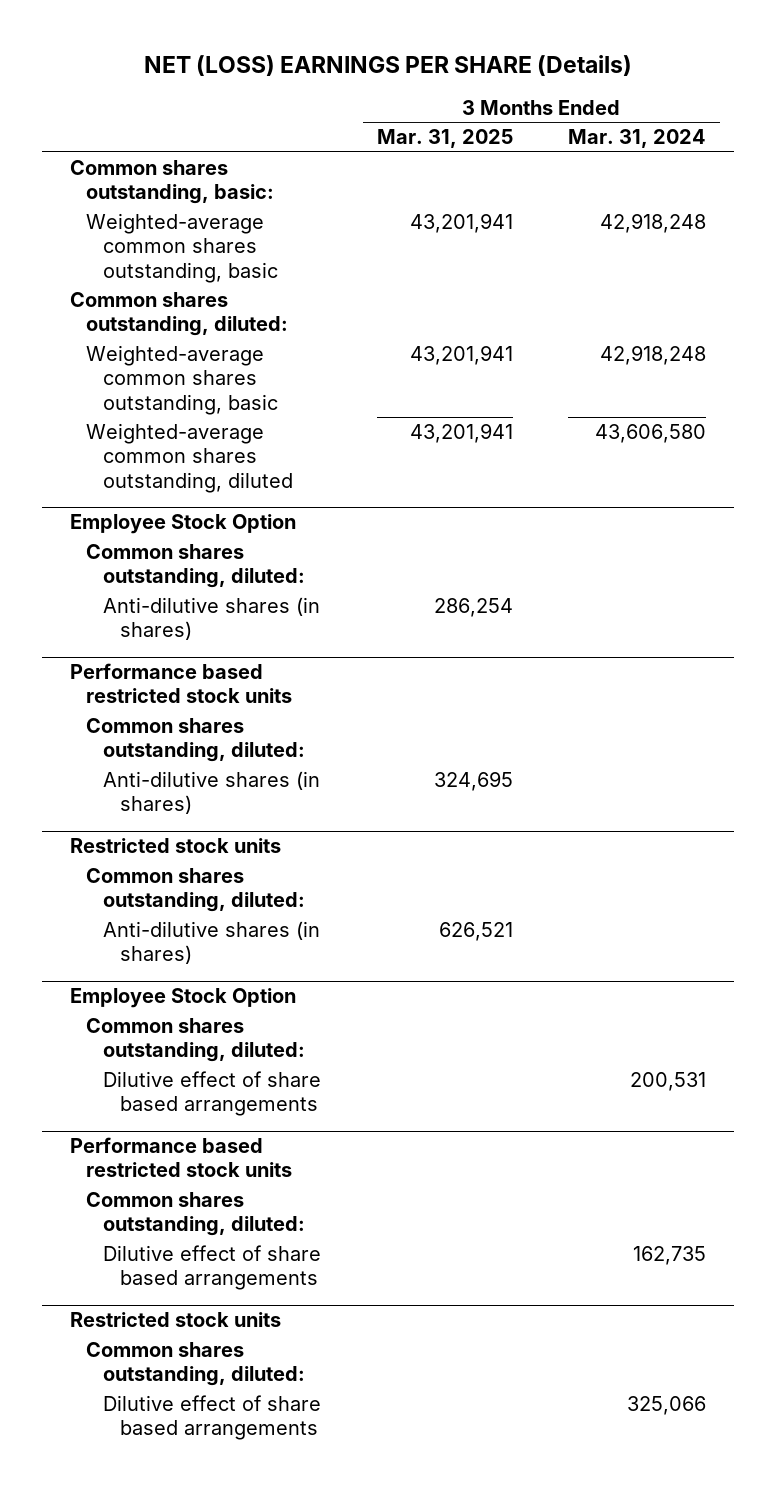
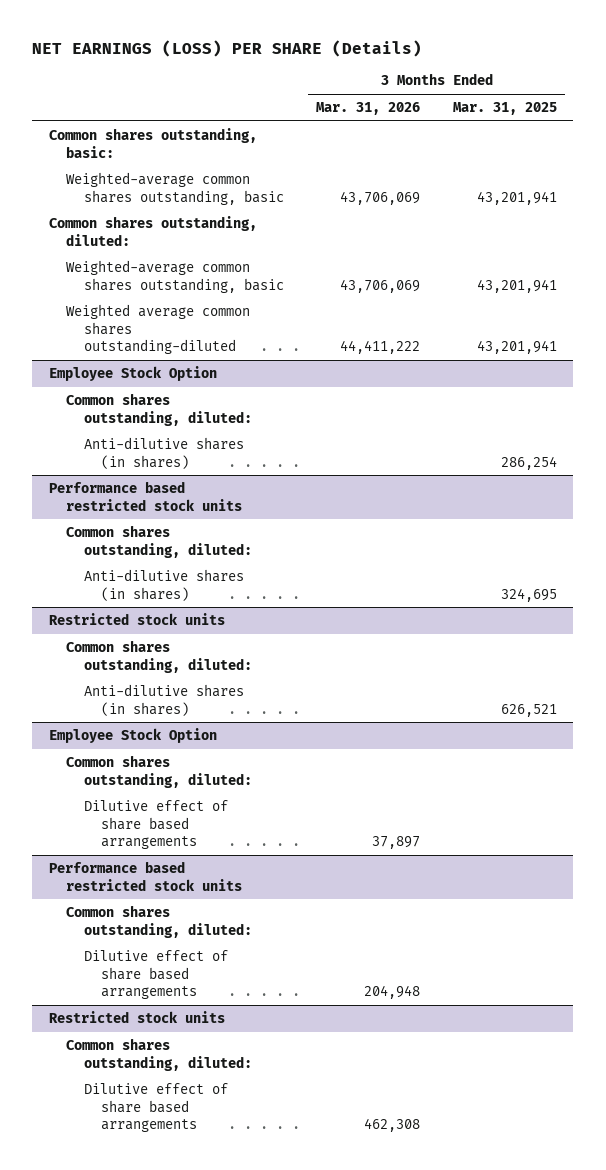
[143,54,632,76] NET (LOSS) EARNINGS PER SHARE (Details) -> [32,39,423,57] NET EARNINGS (LOSS) PER SHARE (Details)
[567,129,706,149] Mar. 31, 2024 -> none
none -> [316,102,421,116] Mar. 31, 2026
[86,422,294,493] Weighted-average common shares outstanding, diluted -> [66,304,251,354] Weighted average common shares outstanding-diluted

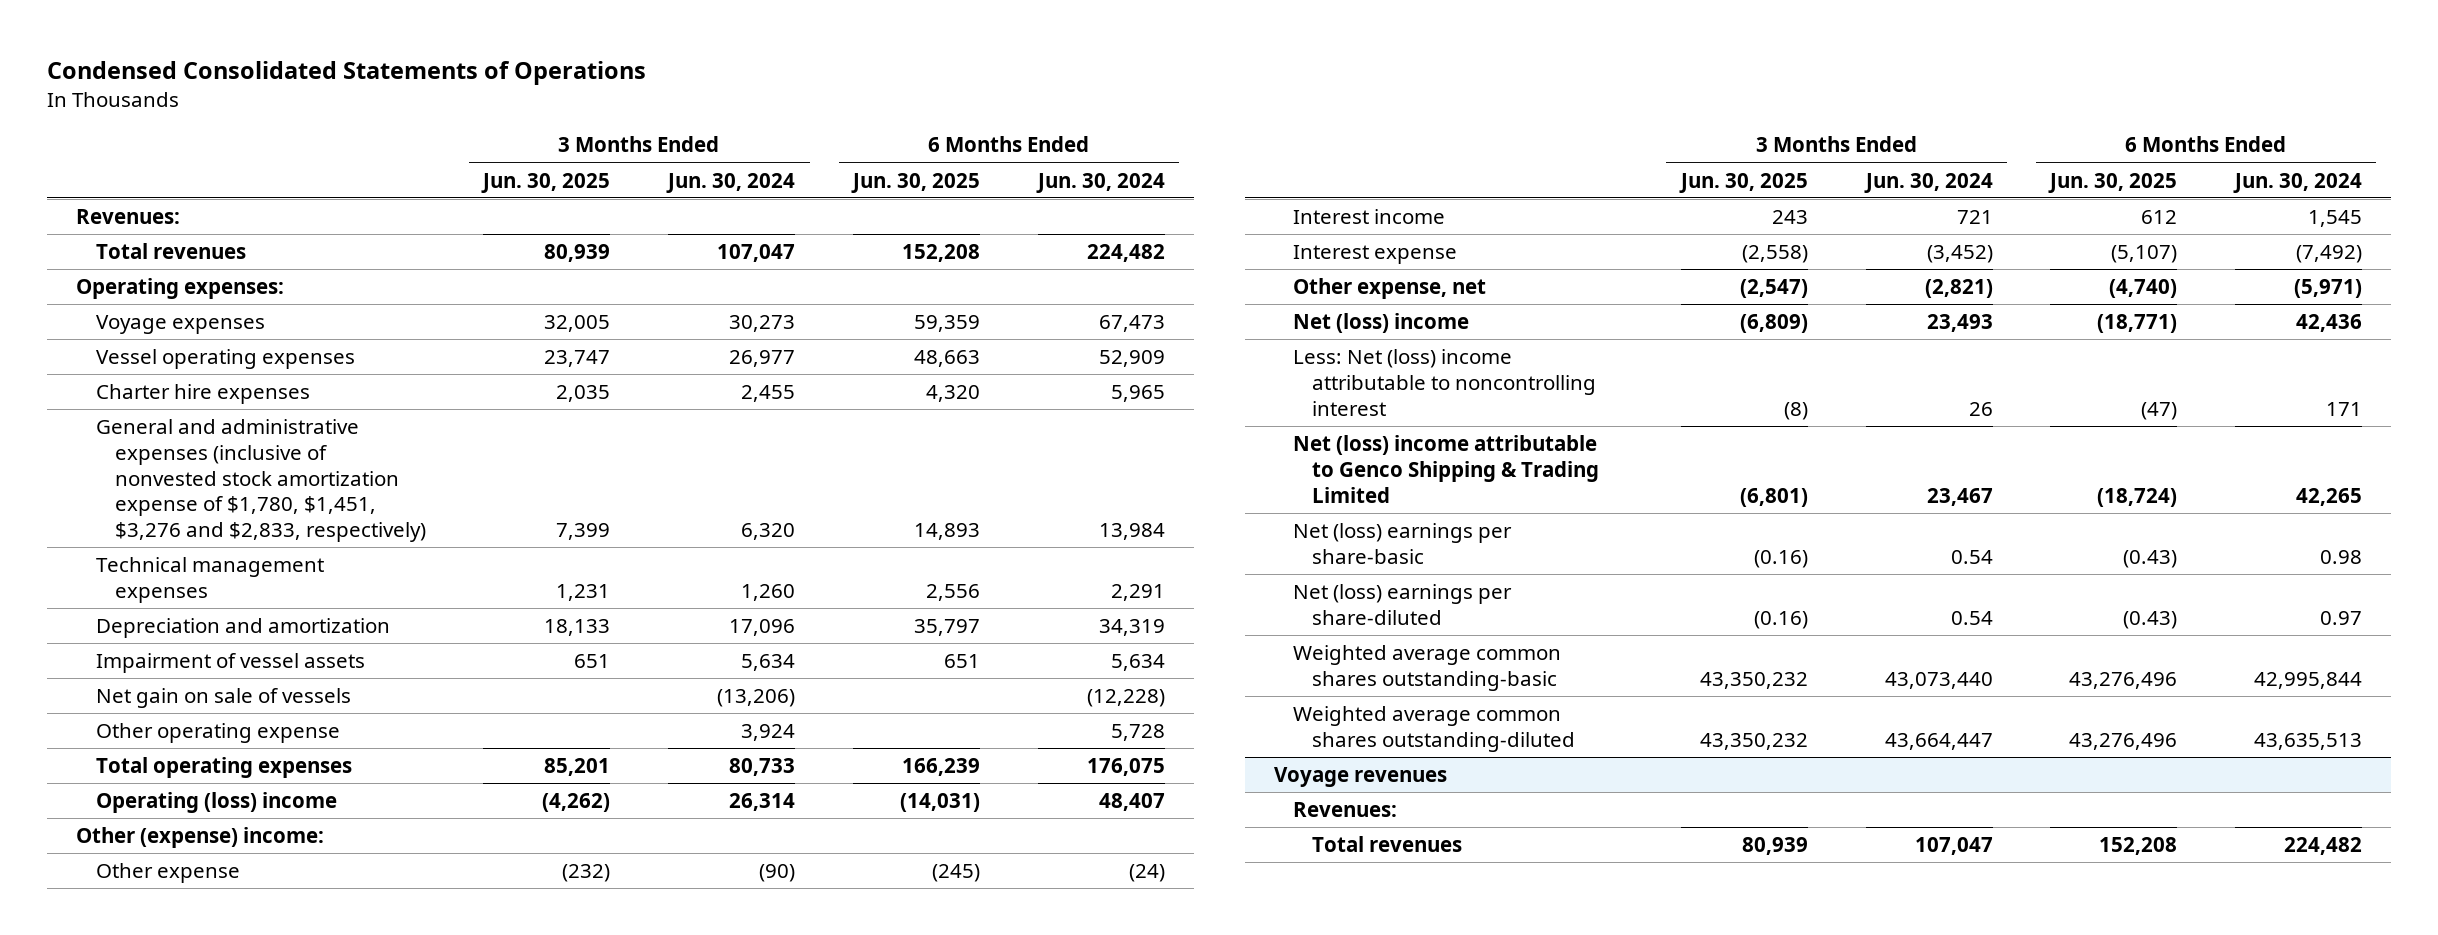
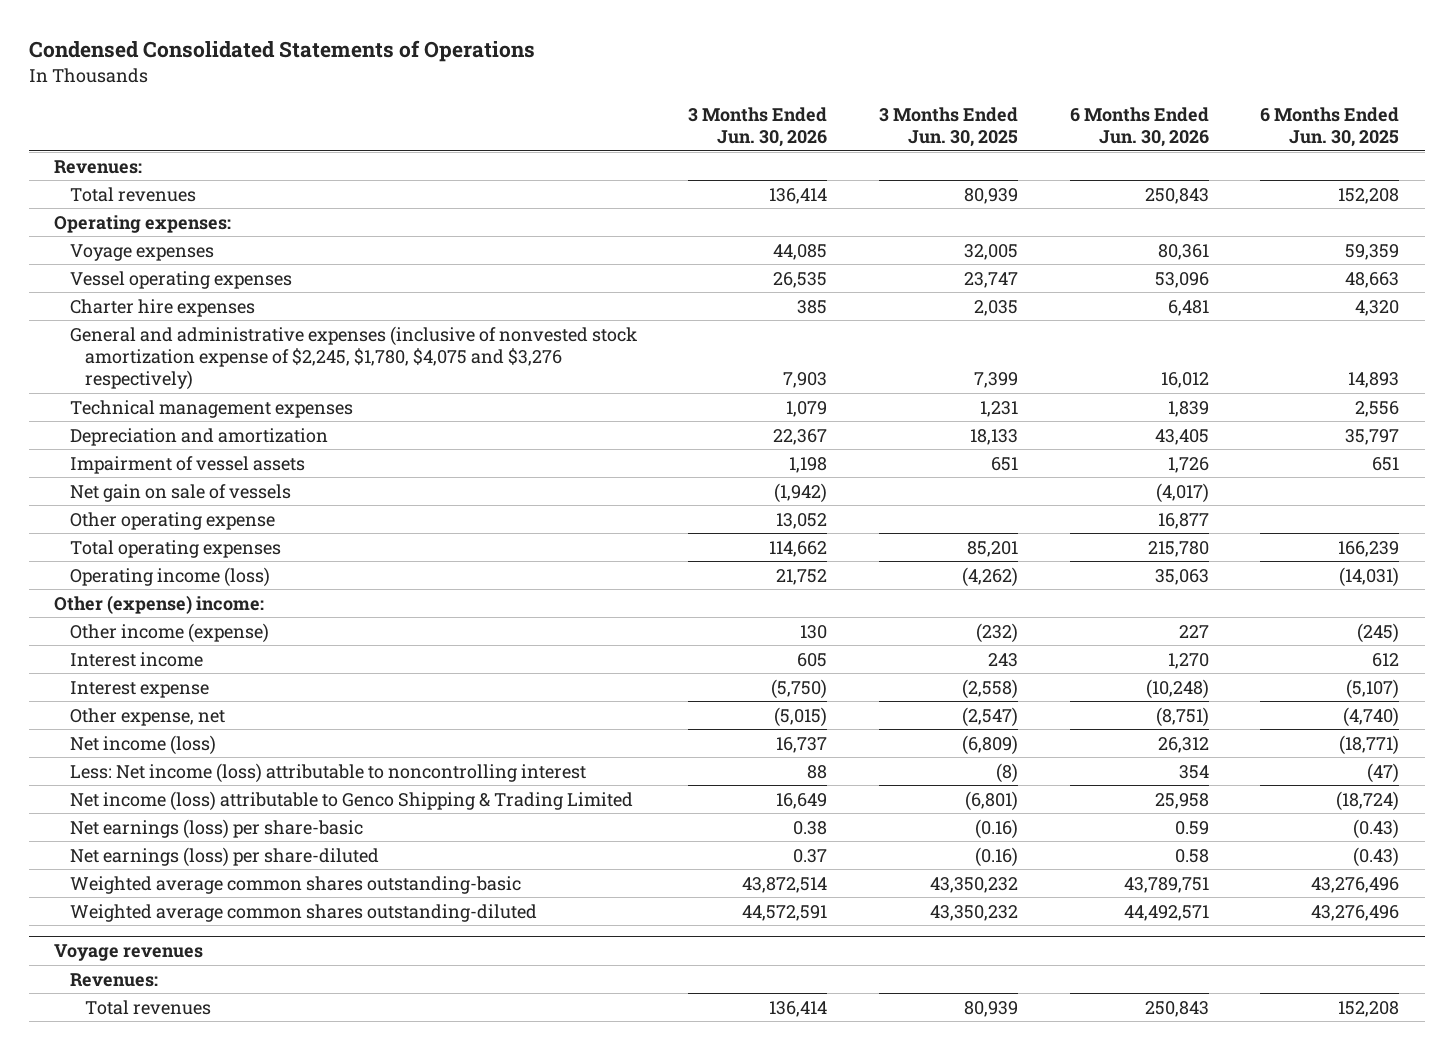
[666,172,796,193] Jun. 30, 2024 -> none
[1035,172,1165,193] Jun. 30, 2024 -> none
none -> [688,106,828,147] 3 Months Ended Jun. 30, 2026
none -> [1069,106,1209,147] 6 Months Ended Jun. 30, 2026
[95,419,426,543] General and administrative expenses (inclusive of nonvested stock amortization expense of $1,780, $1,451, $3,276 and $2,833, respectively) -> [69,325,637,391] General and administrative expenses (inclusive of nonvested stock amortization expense of $2,245, $1,780, $4,075 and $3,276 respectively)
[95,792,337,814] Operating (loss) income -> [69,566,270,587] Operating income (loss)
[95,863,240,884] Other expense -> [69,622,269,643] Other income (expense)
[1292,313,1469,334] Net (loss) income -> [69,734,216,755] Net income (loss)
[1292,349,1597,416] Less: Net (loss) income attributable to noncontrolling interest -> [69,762,586,783] Less: Net income (loss) attributable to noncontrolling interest
[1292,435,1600,503] Net (loss) income attributable to Genco Shipping & Trading Limited -> [69,790,633,811] Net income (loss) attributable to Genco Shipping & Trading Limited
[1292,523,1512,564] Net (loss) earnings per share-basic -> [69,818,363,839] Net earnings (loss) per share-basic
[1292,584,1512,625] Net (loss) earnings per share-diluted -> [69,846,379,867] Net earnings (loss) per share-diluted

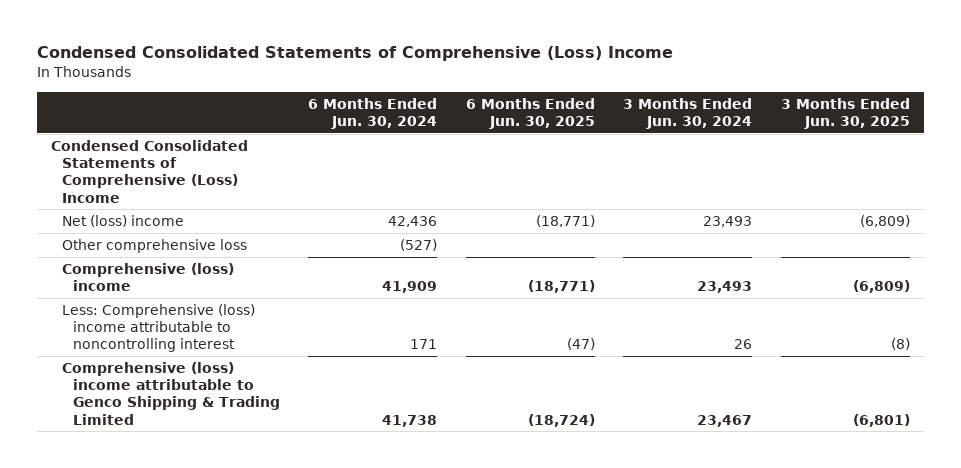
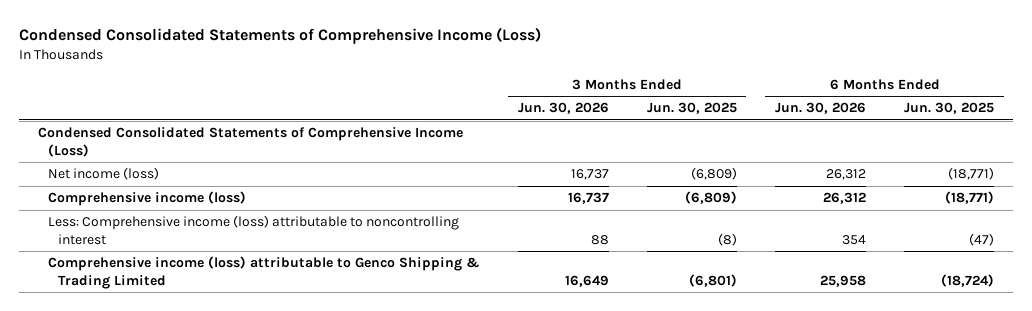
[36,46,673,62] Condensed Consolidated Statements of Comprehensive (Loss) Income -> [19,27,542,45] Condensed Consolidated Statements of Comprehensive Income (Loss)
[308,97,438,129] 6 Months Ended Jun. 30, 2024 -> none
[623,97,753,129] 3 Months Ended Jun. 30, 2024 -> none
none -> [517,102,609,115] Jun. 30, 2026
none -> [775,102,867,115] Jun. 30, 2026
[61,239,247,254] Other comprehensive loss -> none
[50,140,248,203] Condensed Consolidated Statements of Comprehensive (Loss) Income -> [38,127,464,157] Condensed Consolidated Statements of Comprehensive Income (Loss)
[61,215,184,228] Net (loss) income -> [47,167,159,181] Net income (loss)
[61,263,234,292] Comprehensive (loss) income -> [47,191,246,207] Comprehensive income (loss)
[61,304,255,353] Less: Comprehensive (loss) income attributable to noncontrolling interest -> [47,215,459,245] Less: Comprehensive income (loss) attributable to noncontrolling interest
[61,362,280,425] Comprehensive (loss) income attributable to Genco Shipping & Trading Limited -> [47,256,480,289] Comprehensive income (loss) attributable to Genco Shipping & Trading Limited

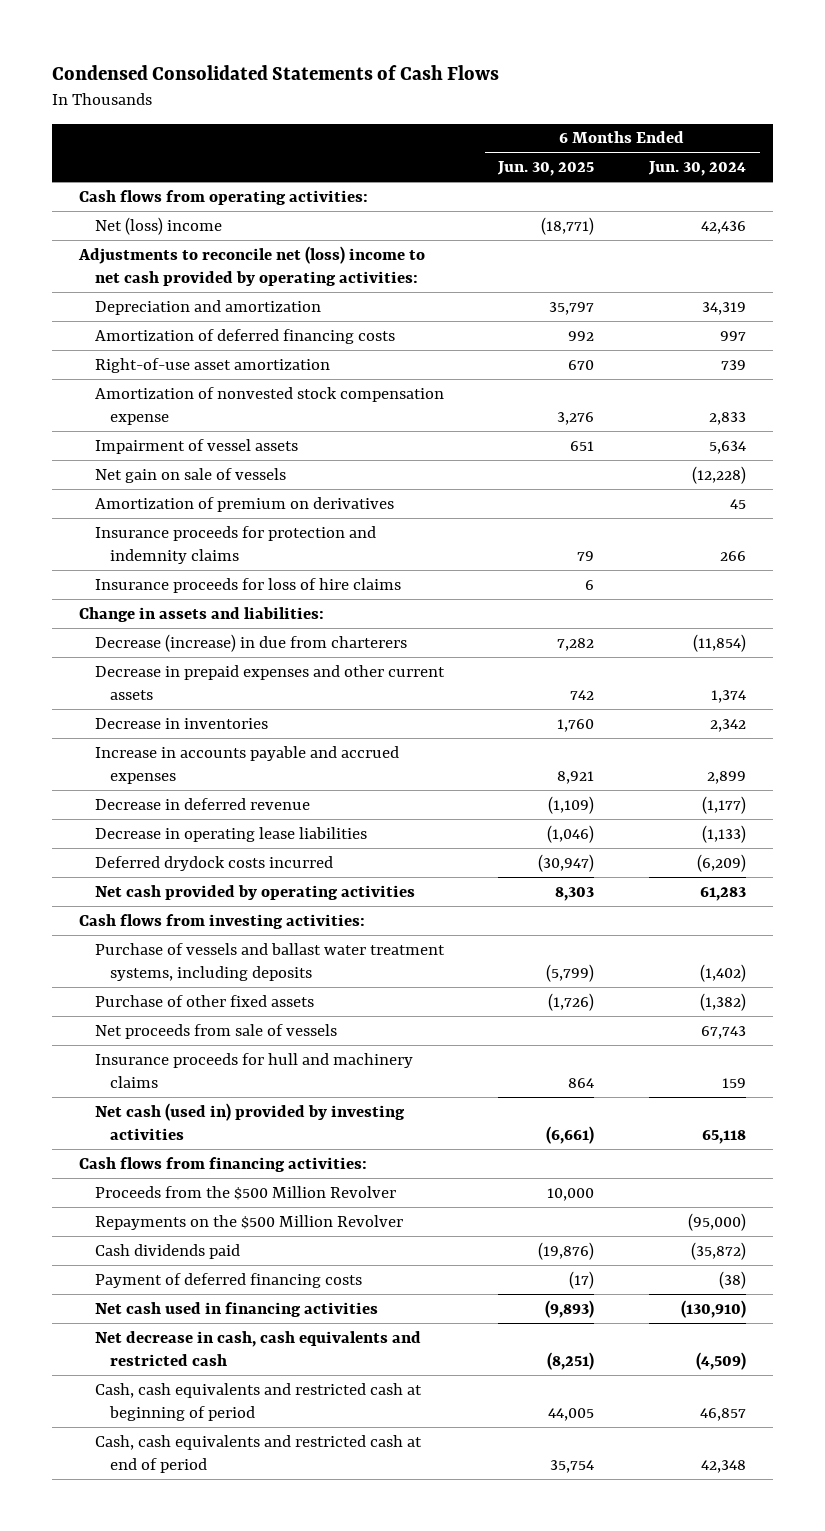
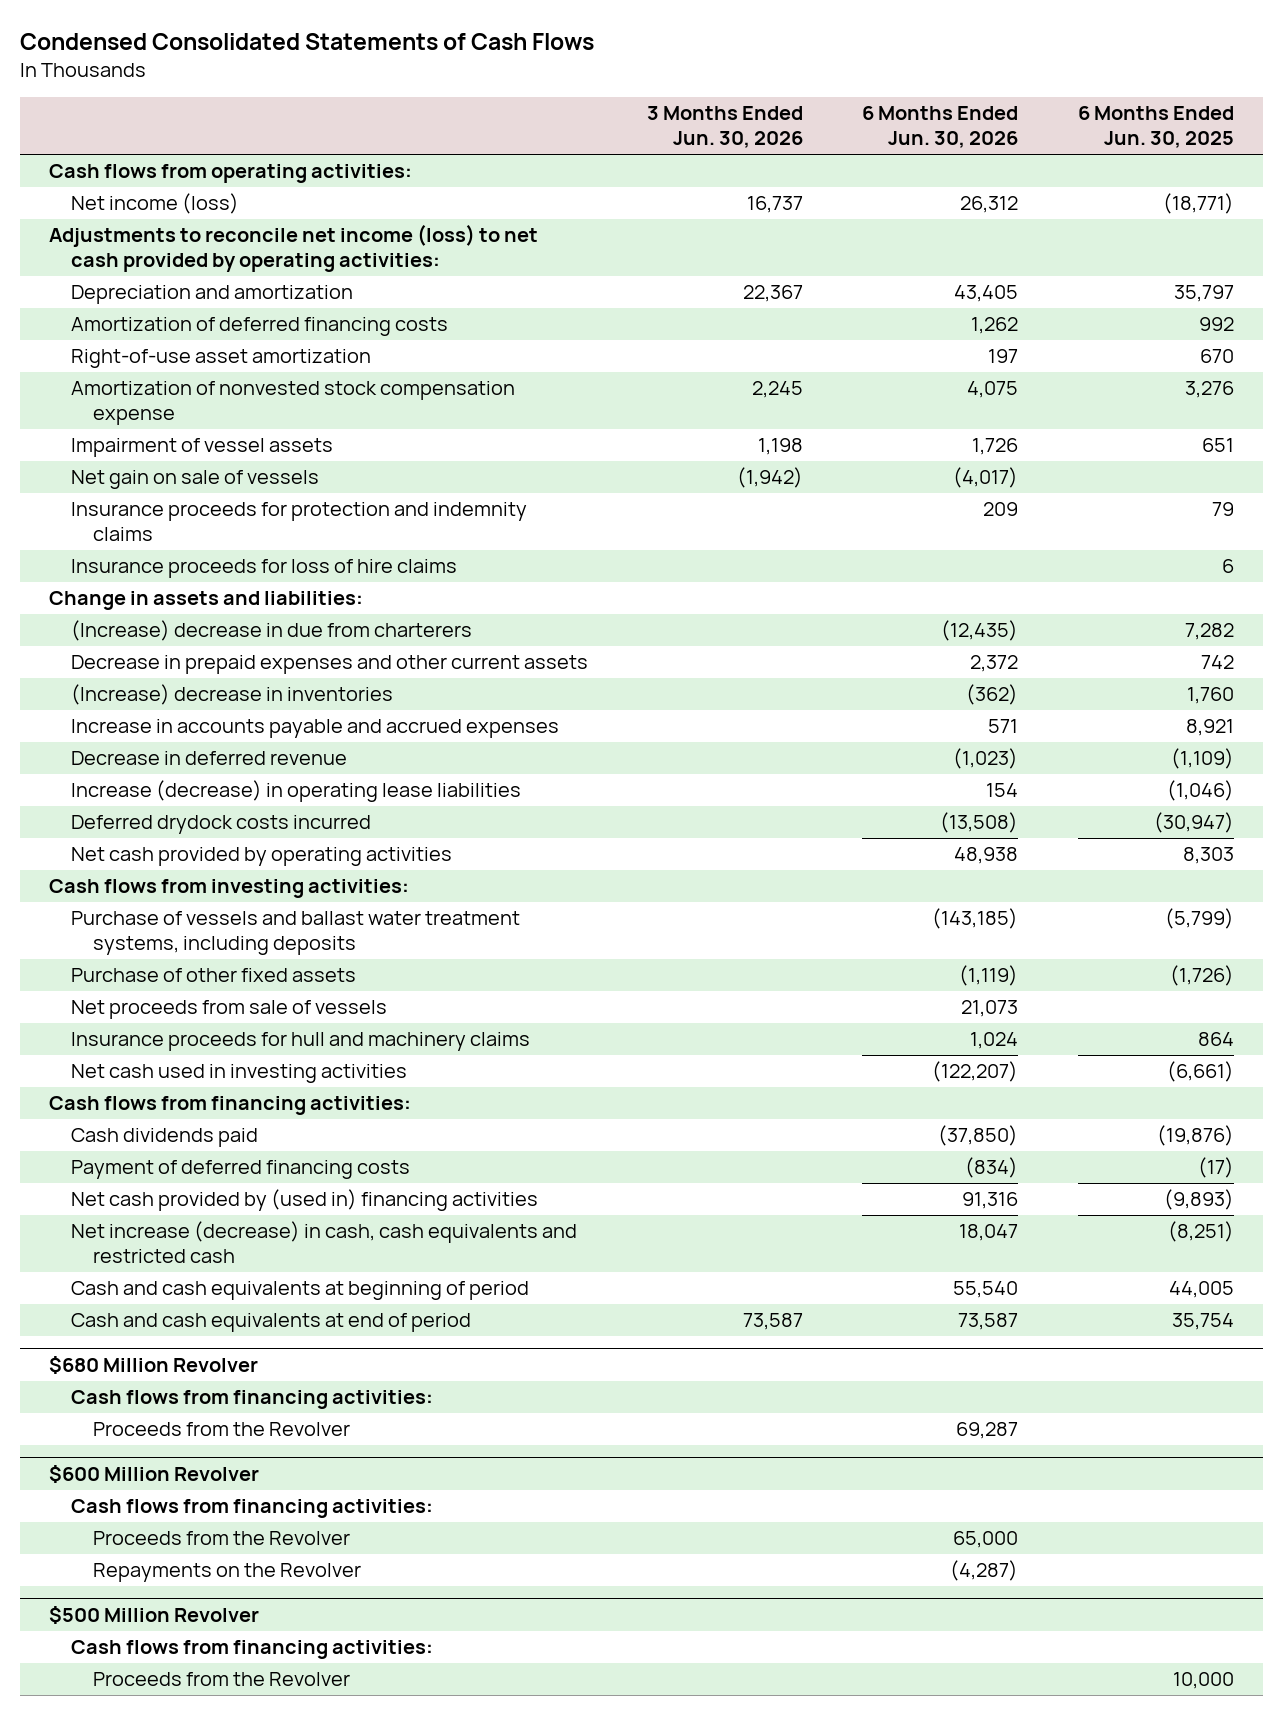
[647,161,746,177] Jun. 30, 2024 -> none
none -> [647,106,804,149] 3 Months Ended Jun. 30, 2026
none -> [862,106,1019,149] 6 Months Ended Jun. 30, 2026
[94,216,222,235] Net (loss) income -> [70,193,239,215] Net income (loss)
[77,245,425,286] Adjustments to reconcile net (loss) income to net cash provided by operating activities: -> [49,224,539,273] Adjustments to reconcile net income (loss) to net cash provided by operating activities:
[94,496,394,512] Amortization of premium on derivatives -> none
[94,633,407,652] Decrease (increase) in due from charterers -> [70,620,472,642] (Increase) decrease in due from charterers
[94,717,268,729] Decrease in inventories -> [70,684,393,706] (Increase) decrease in inventories
[94,826,367,842] Decrease in operating lease liabilities -> [70,780,521,803] Increase (decrease) in operating lease liabilities
[94,1102,405,1140] Net cash (used in) provided by investing activities -> [70,1064,407,1084] Net cash used in investing activities
[94,1185,396,1200] Proceeds from the $500 Million Revolver -> none
[94,1214,403,1230] Repayments on the $500 Million Revolver -> none
[94,1301,378,1317] Net cash used in financing activities -> [70,1189,538,1212] Net cash provided by (used in) financing activities
[94,1330,421,1366] Net decrease in cash, cash equivalents and restricted cash -> [70,1221,577,1264] Net increase (decrease) in cash, cash equivalents and restricted cash
[94,1382,422,1421] Cash, cash equivalents and restricted cash at beginning of period -> [70,1281,529,1301] Cash and cash equivalents at beginning of period
[94,1434,422,1473] Cash, cash equivalents and restricted cash at end of period -> [70,1313,471,1333] Cash and cash equivalents at end of period
none -> [49,1355,259,1374] $680 Million Revolver
none -> [70,1390,433,1410] Cash flows from financing activities:
none -> [92,1422,350,1437] Proceeds from the Revolver
none -> [49,1464,260,1483] $600 Million Revolver
none -> [70,1499,433,1519] Cash flows from financing activities:
none -> [92,1531,350,1546] Proceeds from the Revolver
none -> [92,1563,361,1583] Repayments on the Revolver
none -> [49,1605,260,1624] $500 Million Revolver
none -> [70,1640,433,1660] Cash flows from financing activities:
none -> [92,1672,350,1687] Proceeds from the Revolver

